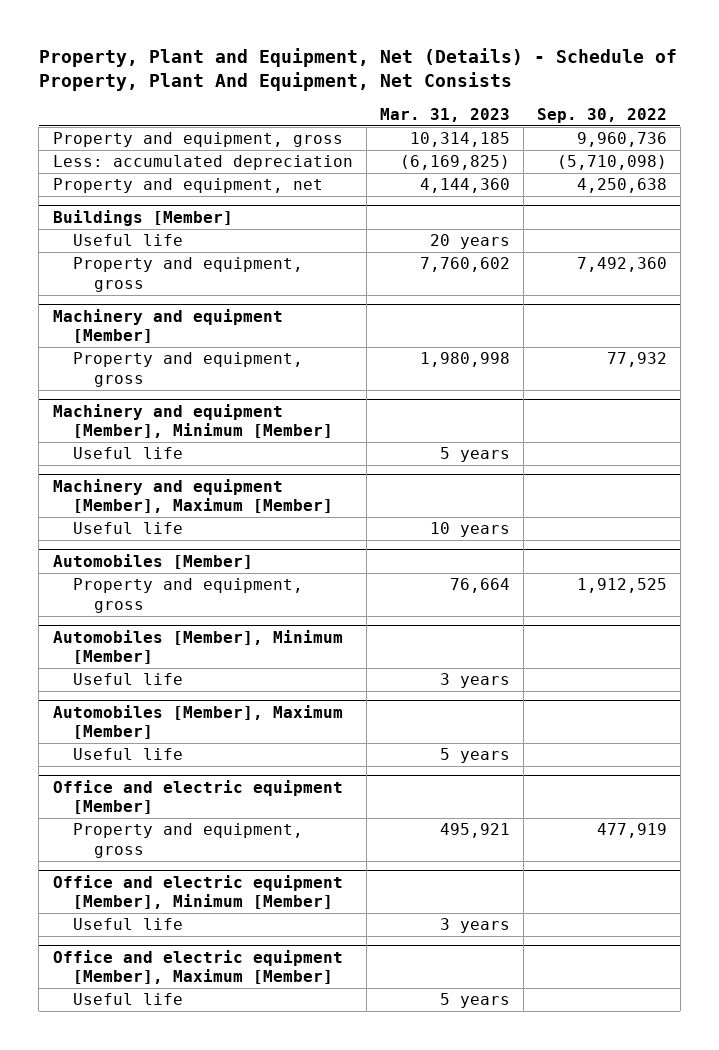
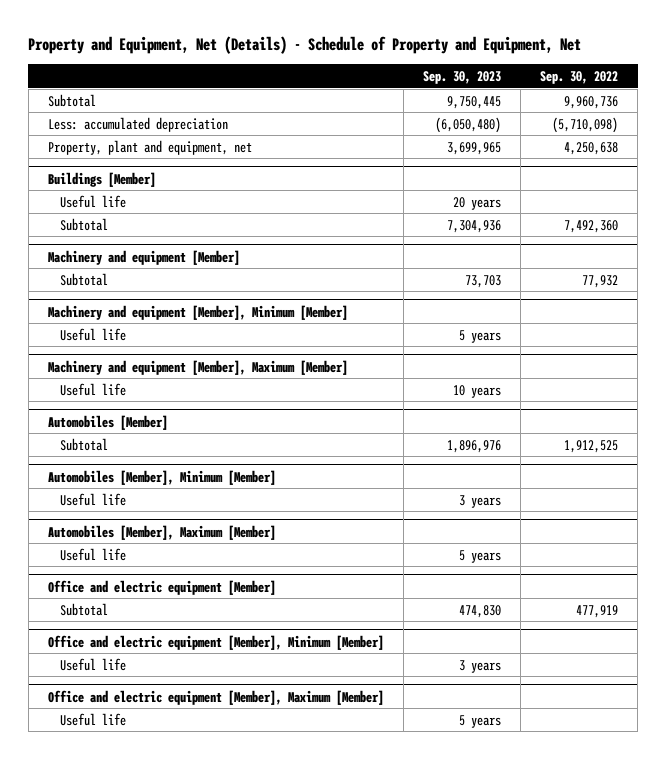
[38,47,677,91] Property, Plant and Equipment, Net (Details) - Schedule of Property, Plant And Equipment, Net Consists -> [28,36,582,55] Property and Equipment, Net (Details) - Schedule of Property and Equipment, Net
[379,107,510,122] Mar. 31, 2023 -> none
none -> [422,71,501,85] Sep. 30, 2023
[52,132,343,148] Property and equipment, gross -> [47,93,96,107] Subtotal
[52,178,323,194] Property and equipment, net -> [47,139,252,155] Property, plant and equipment, net
[73,257,304,292] Property and equipment, gross -> [60,217,109,231] Subtotal
[73,352,304,387] Property and equipment, gross -> [60,272,109,286] Subtotal
[73,578,304,613] Property and equipment, gross -> [60,437,109,451] Subtotal
[73,823,304,858] Property and equipment, gross -> [60,602,109,616] Subtotal

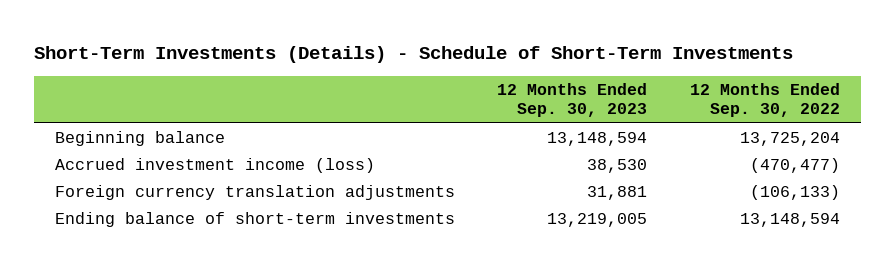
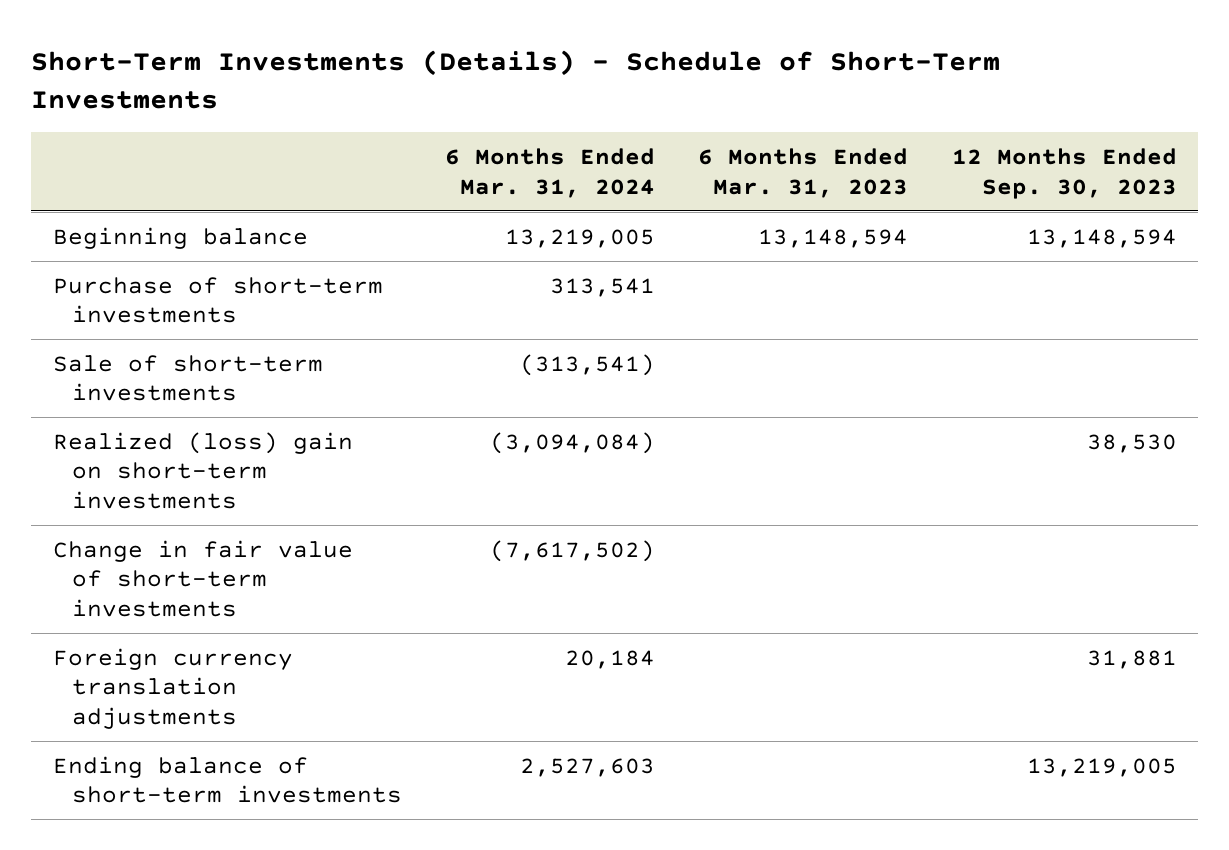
[689,82,840,118] 12 Months Ended Sep. 30, 2022 -> none
none -> [445,147,656,198] 6 Months Ended Mar. 31, 2024
none -> [698,147,909,198] 6 Months Ended Mar. 31, 2023
none -> [52,276,383,324] Purchase of short-term investments
none -> [52,354,323,402] Sale of short-term investments
[55,158,376,174] Accrued investment income (loss) -> [52,431,353,509] Realized (loss) gain on short-term investments
none -> [52,539,353,617] Change in fair value of short-term investments

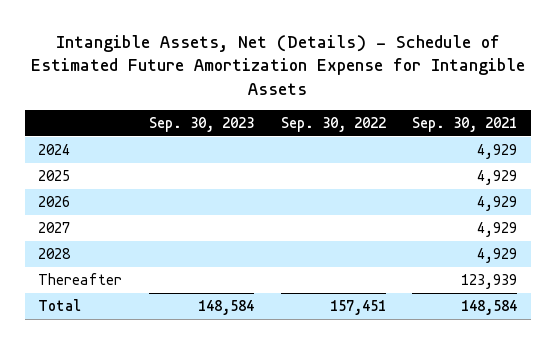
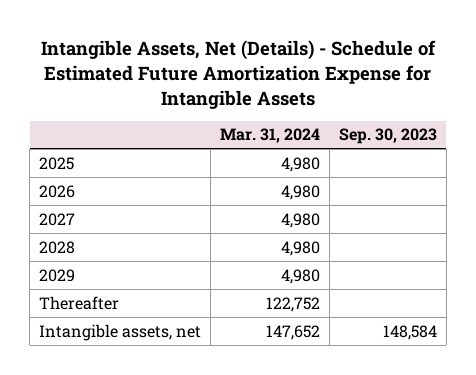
[280,116,386,132] Sep. 30, 2022 -> none
[412,116,518,132] Sep. 30, 2021 -> none
none -> [219,128,320,144] Mar. 31, 2024
[38,144,71,156] 2024 -> none
none -> [39,268,76,282] 2029
[38,299,82,312] Total -> [39,323,202,341] Intangible assets, net

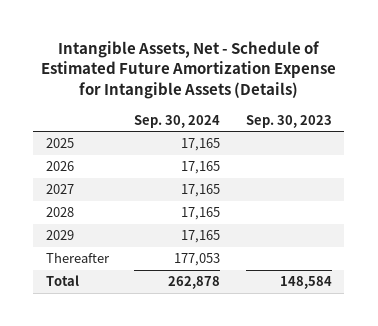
[40,39,436,109] Intangible Assets, Net (Details) - Schedule of Estimated Future Amortization Expense for Intangible Assets -> [40,40,336,99] Intangible Assets, Net - Schedule of Estimated Future Amortization Expense for Intangible Assets (Details)
[219,128,320,144] Mar. 31, 2024 -> none
none -> [134,114,221,128] Sep. 30, 2024
[39,323,202,341] Intangible assets, net -> [45,275,79,287] Total

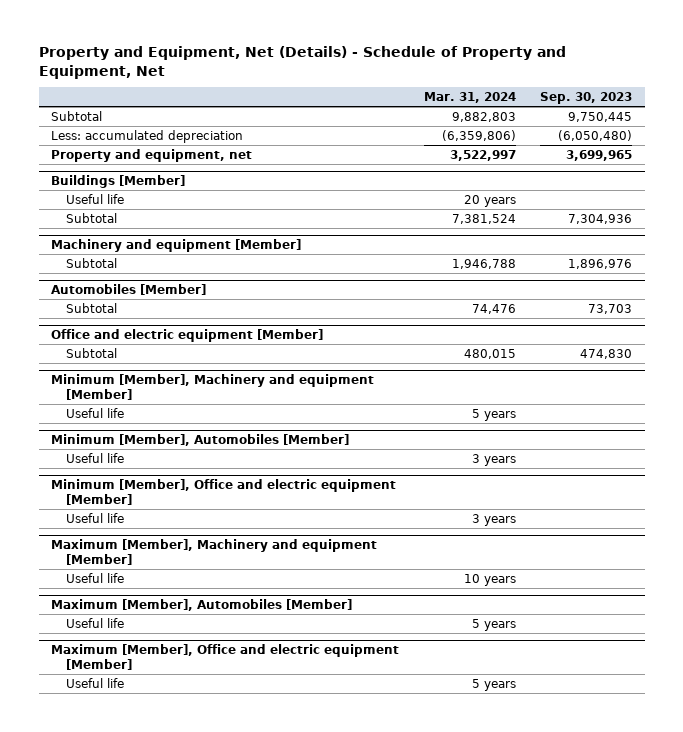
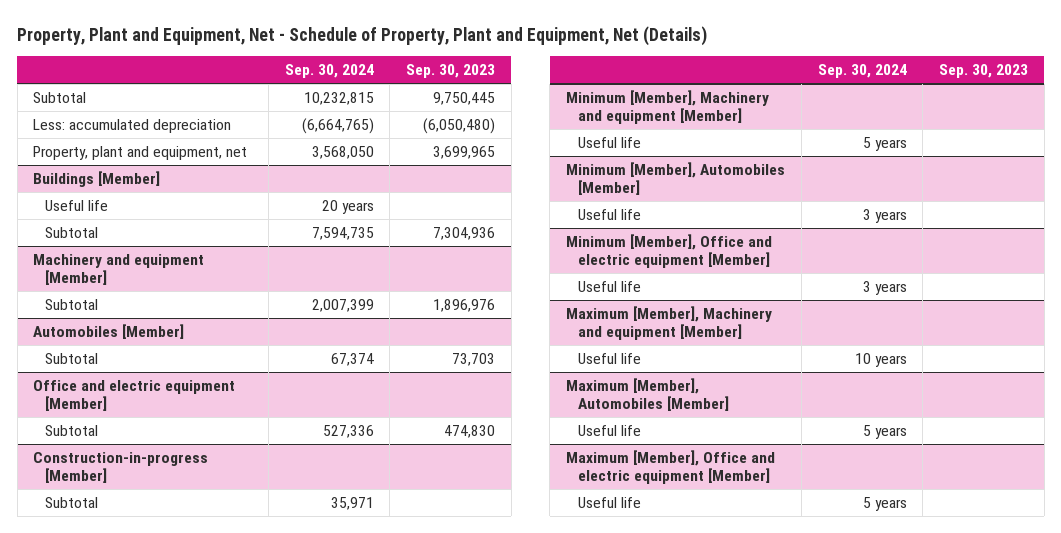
[38,46,566,79] Property and Equipment, Net (Details) - Schedule of Property and Equipment, Net -> [17,26,708,47] Property, Plant and Equipment, Net - Schedule of Property, Plant and Equipment, Net (Details)
[423,92,516,104] Mar. 31, 2024 -> none
none -> [284,64,374,79] Sep. 30, 2024
[50,148,252,162] Property and equipment, net -> [33,145,248,160] Property, plant and equipment, net
none -> [33,451,209,483] Construction-in-progress [Member]
none -> [45,496,99,508] Subtotal

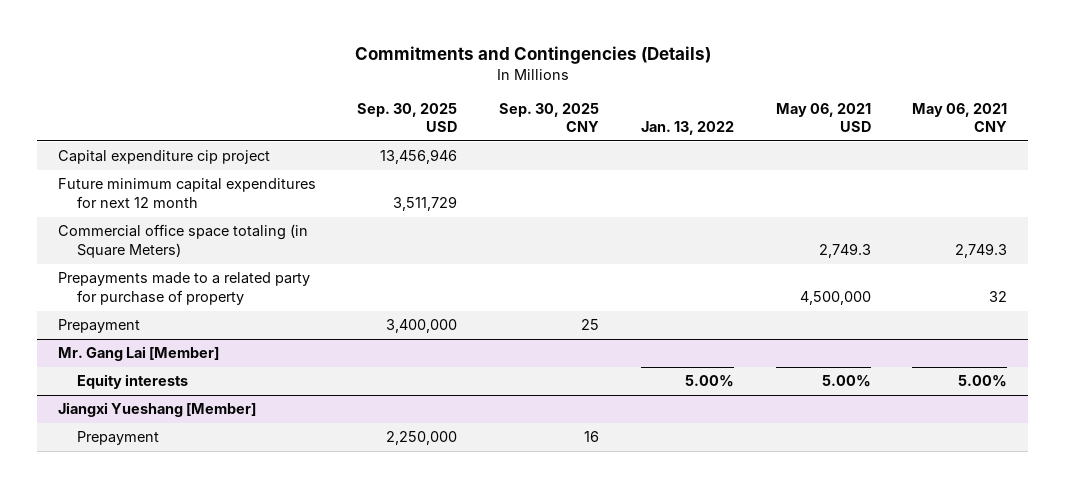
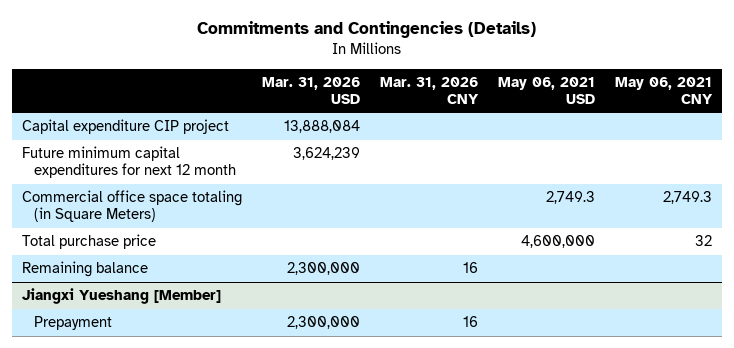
[357,102,458,133] Sep. 30, 2025 USD -> none
[499,102,600,133] Sep. 30, 2025 CNY -> none
[640,121,734,136] Jan. 13, 2022 -> none
none -> [261,76,360,104] Mar. 31, 2026 USD
none -> [379,76,479,104] Mar. 31, 2026 CNY
[57,150,270,165] Capital expenditure cip project -> [21,119,229,135] Capital expenditure CIP project
[57,272,310,306] Prepayments made to a related party for purchase of property -> none
[57,319,140,334] Prepayment -> none
[57,346,219,362] Mr. Gang Lai [Member] -> none
[76,374,188,390] Equity interests -> none
none -> [21,234,156,250] Total purchase price
none -> [21,261,148,278] Remaining balance

